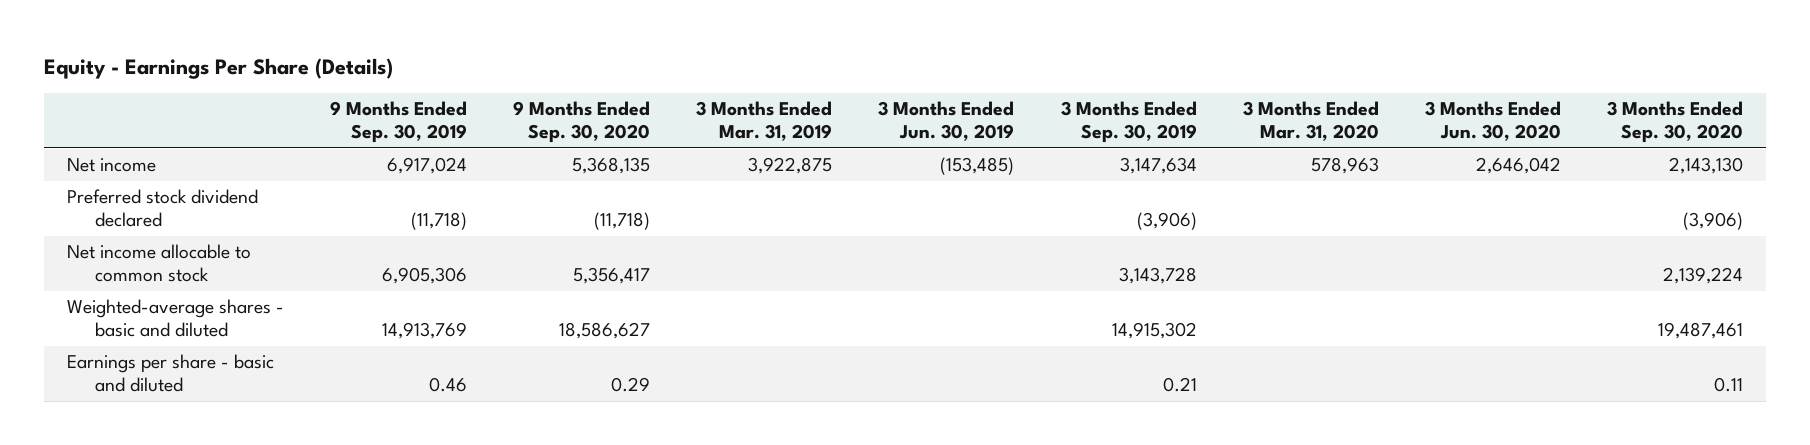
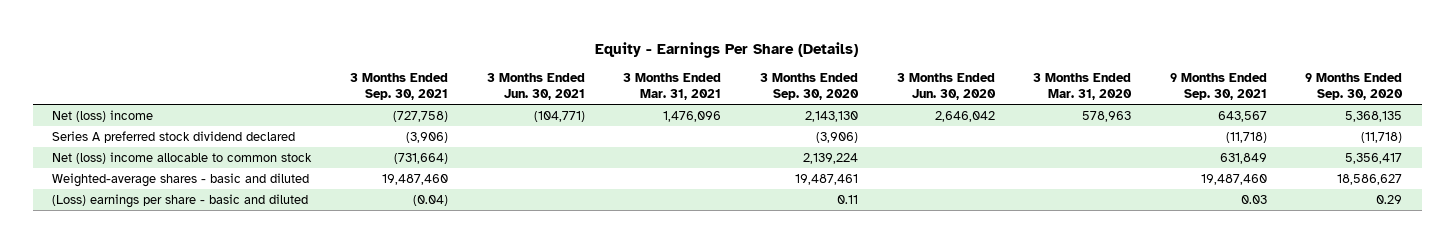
[330,101,468,144] 9 Months Ended Sep. 30, 2019 -> none
[696,101,833,142] 3 Months Ended Mar. 31, 2019 -> none
[878,101,1015,142] 3 Months Ended Jun. 30, 2019 -> none
[1060,101,1197,144] 3 Months Ended Sep. 30, 2019 -> none
none -> [350,72,449,101] 3 Months Ended Sep. 30, 2021
none -> [486,72,585,101] 3 Months Ended Jun. 30, 2021
none -> [623,72,722,101] 3 Months Ended Mar. 31, 2021
none -> [1169,72,1267,101] 9 Months Ended Sep. 30, 2021
[66,158,156,173] Net income -> [52,109,154,122] Net (loss) income
[66,189,258,228] Preferred stock dividend declared -> [52,130,296,143] Series A preferred stock dividend declared
[66,244,251,283] Net income allocable to common stock -> [52,151,313,164] Net (loss) income allocable to common stock
[66,354,274,393] Earnings per share - basic and diluted -> [52,193,309,208] (Loss) earnings per share - basic and diluted

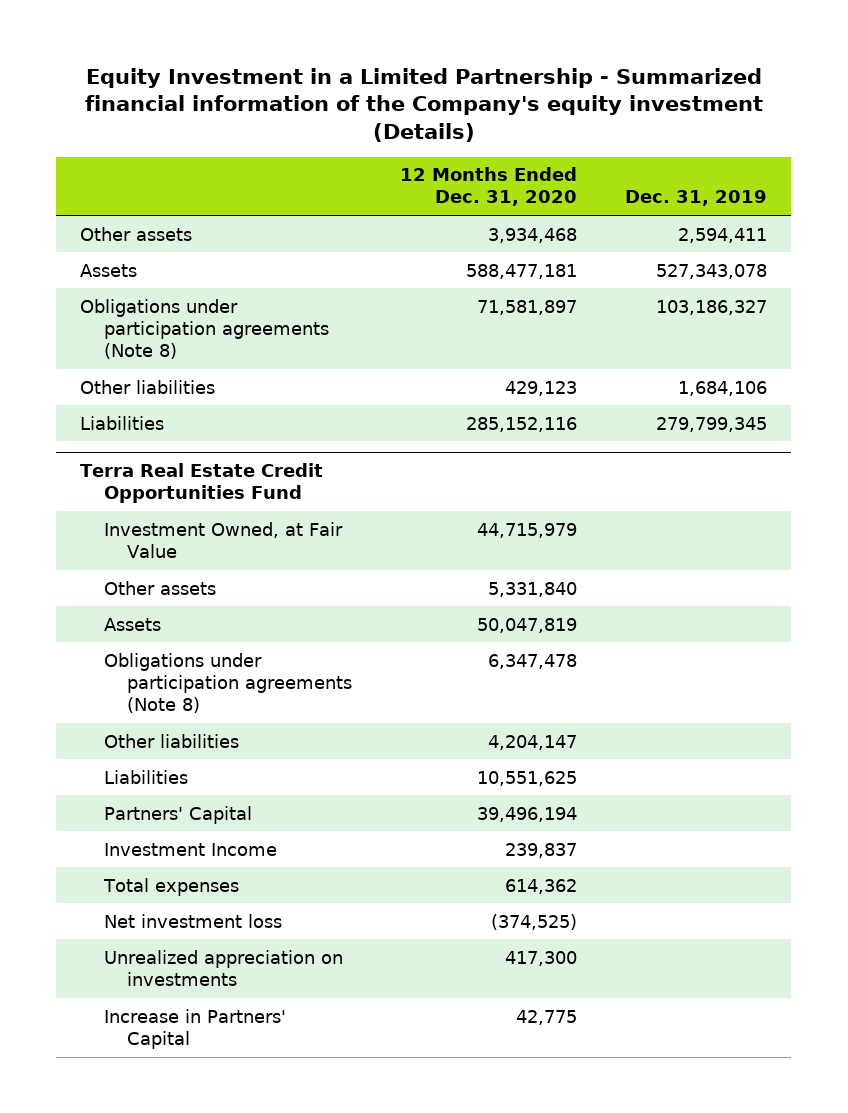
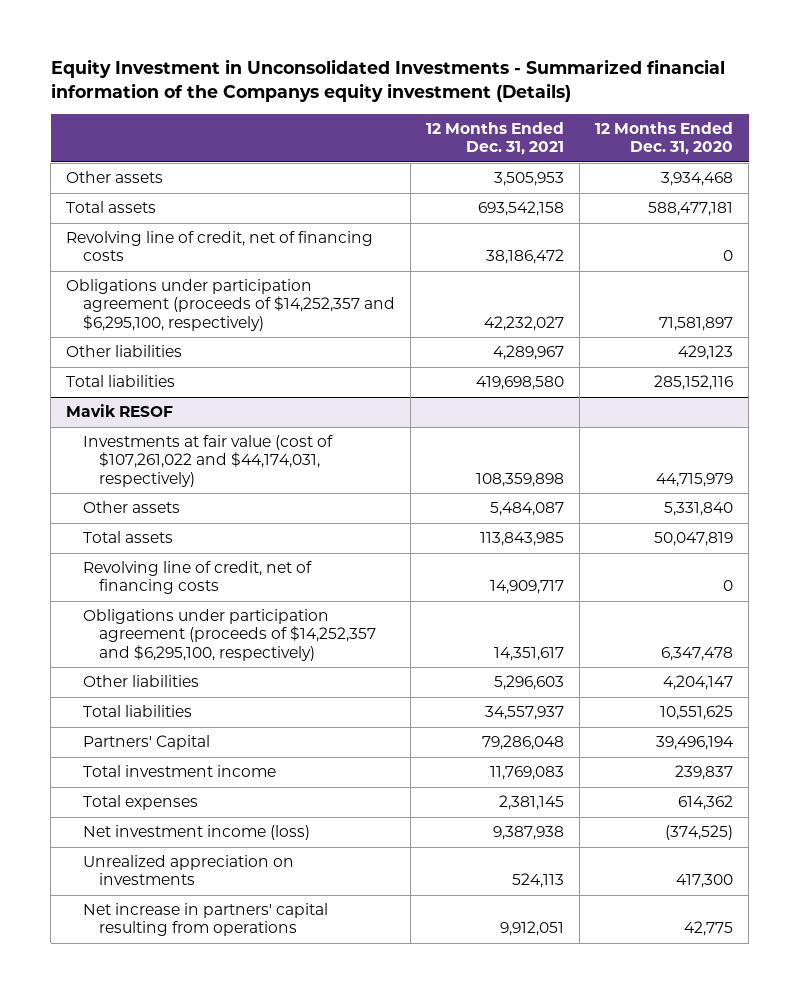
[84,67,763,142] Equity Investment in a Limited Partnership - Summarized financial information of the Company's equity investment (Details) -> [50,59,725,103] Equity Investment in Unconsolidated Investments - Summarized financial information of the Companys equity investment (Details)
[625,190,768,207] Dec. 31, 2019 -> none
none -> [425,121,564,156] 12 Months Ended Dec. 31, 2021
[80,263,138,277] Assets -> [66,201,157,214] Total assets
none -> [66,231,374,262] Revolving line of credit, net of financing costs
[80,298,329,360] Obligations under participation agreements (Note 8) -> [66,279,395,331] Obligations under participation agreement (proceeds of $14,252,357 and $6,295,100, respectively)
[80,462,324,504] Terra Real Estate Credit Opportunities Fund -> none
[80,415,165,430] Liabilities -> [66,375,176,388] Total liabilities
none -> [66,404,174,418] Mavik RESOF
[103,521,343,558] Investment Owned, at Fair Value -> [82,435,333,487] Investments at fair value (cost of $107,261,022 and $44,174,031, respectively)
[103,617,161,631] Assets -> [82,531,173,544] Total assets
none -> [82,561,312,595] Revolving line of credit, net of financing costs
[103,652,353,714] Obligations under participation agreements (Note 8) -> [82,609,376,661] Obligations under participation agreement (proceeds of $14,252,357 and $6,295,100, respectively)
[103,769,188,784] Liabilities -> [82,705,192,718] Total liabilities
[103,842,277,856] Investment Income -> [82,765,276,778] Total investment income
[103,913,282,928] Net investment loss -> [82,825,310,841] Net investment income (loss)
[103,1008,286,1049] Increase in Partners' Capital -> [82,903,328,937] Net increase in partners' capital resulting from operations

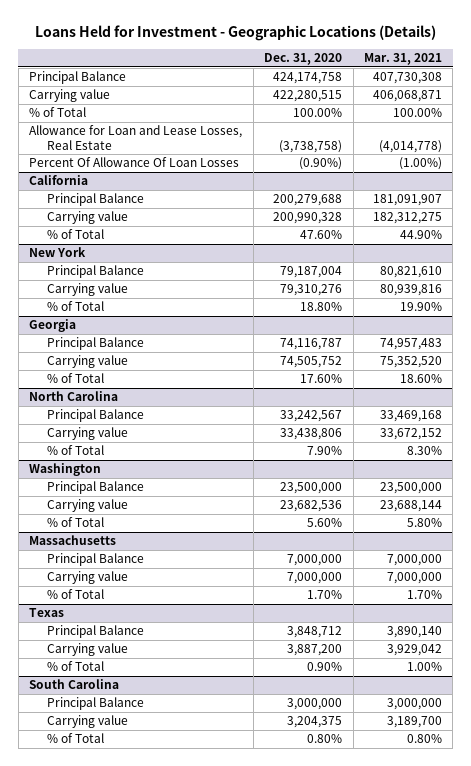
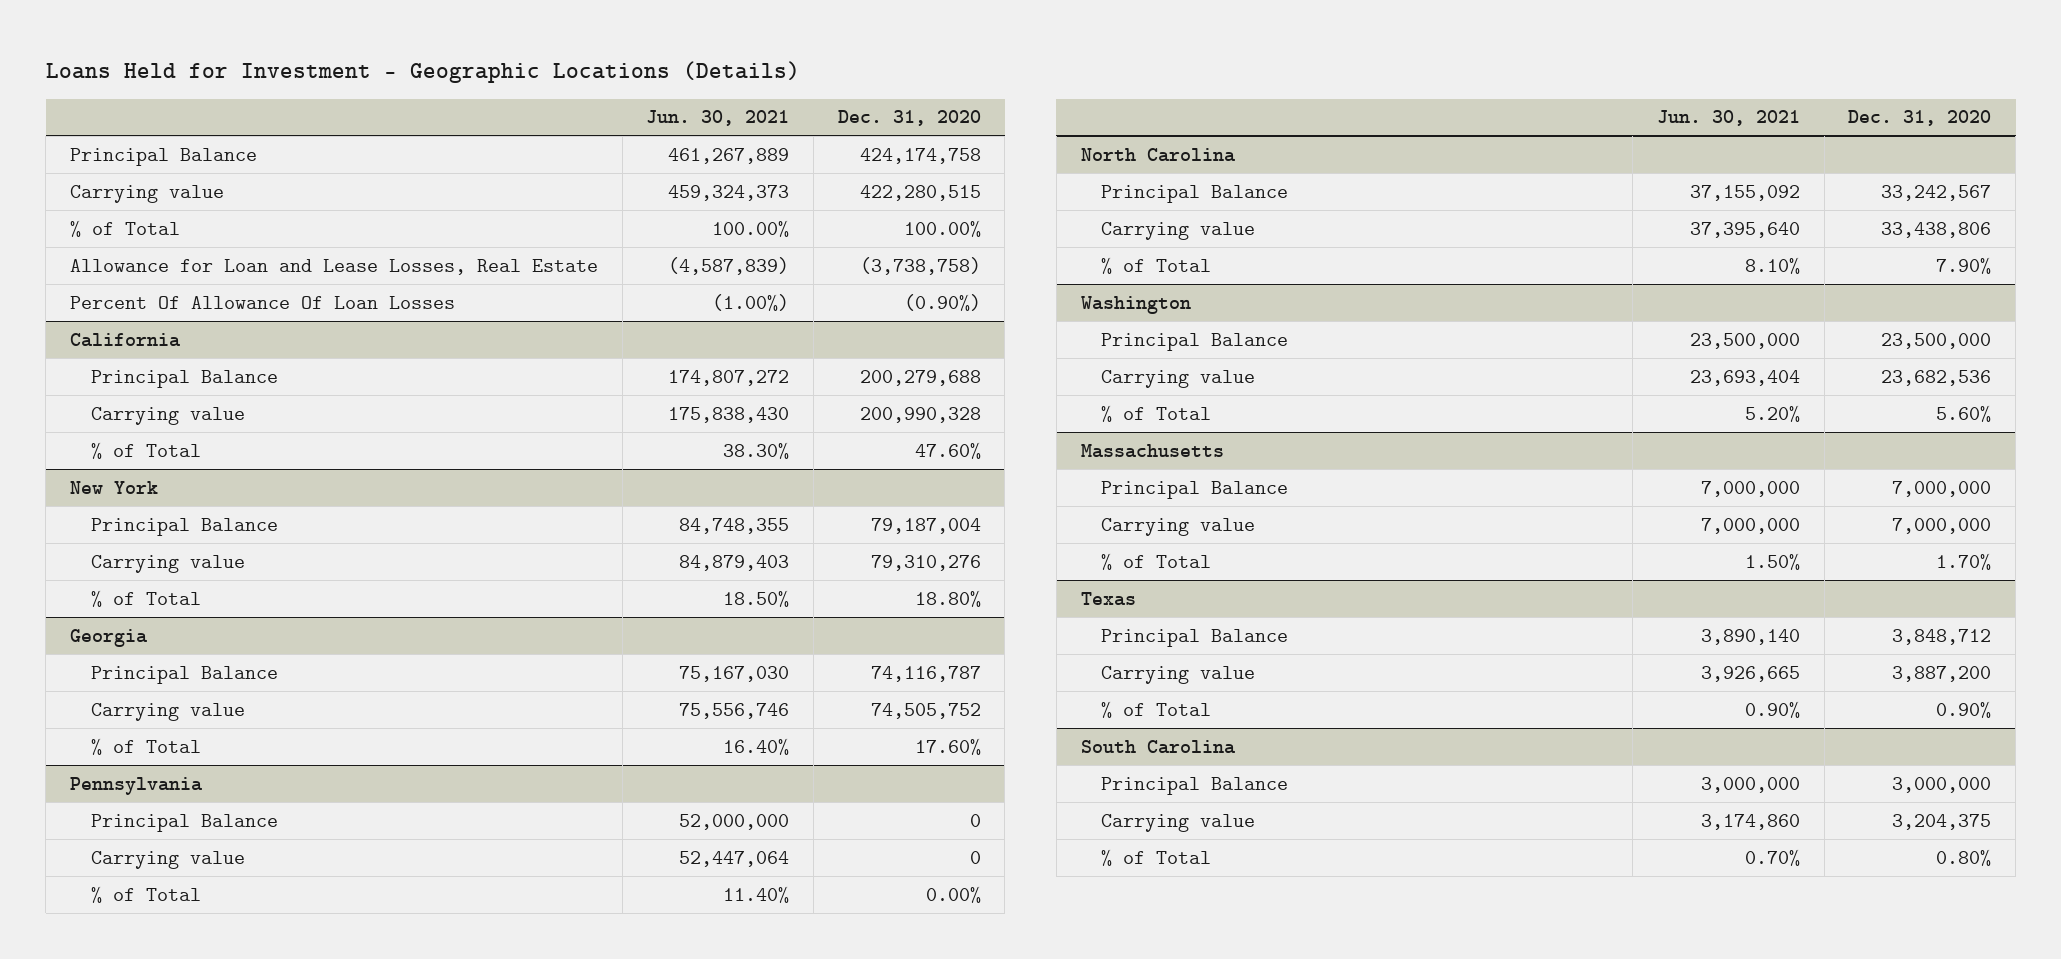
[364,53,443,66] Mar. 31, 2021 -> none
none -> [646,110,790,127] Jun. 30, 2021
none -> [70,776,203,795] Pennsylvania
none -> [90,813,278,832] Principal Balance
none -> [90,850,245,869] Carrying value
none -> [90,885,201,903] % of Total

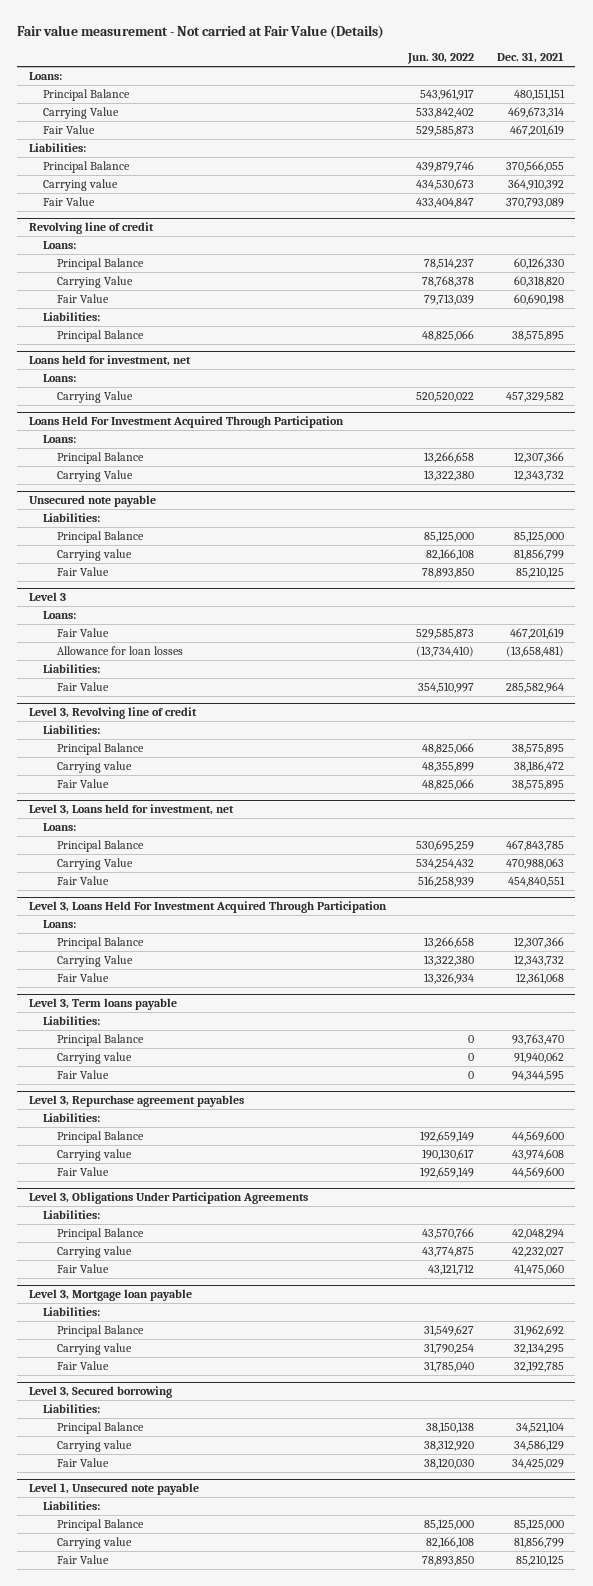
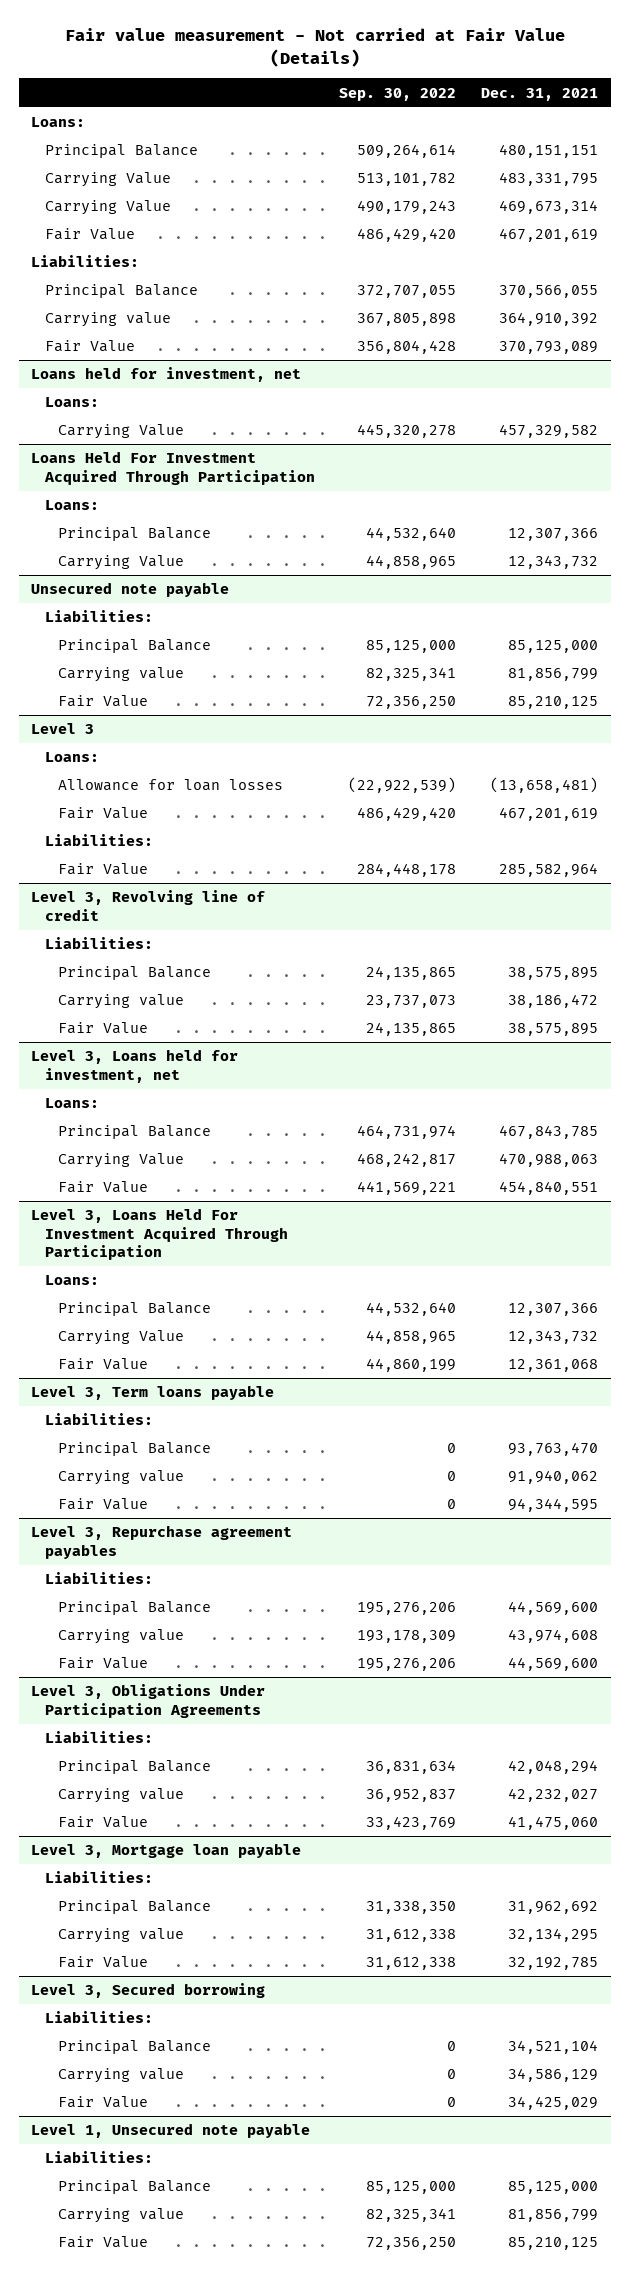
[407,53,475,65] Jun. 30, 2022 -> none
none -> [339,87,457,101] Sep. 30, 2022
none -> [44,172,171,188] Carrying Value
[28,222,154,235] Revolving line of credit -> none
[42,240,76,249] Loans: -> none
[56,257,144,270] Principal Balance -> none
[56,275,133,288] Carrying Value -> none
[56,293,109,303] Fair Value -> none
[42,311,100,321] Liabilities: -> none
[56,329,144,342] Principal Balance -> none
[56,627,109,637] Fair Value -> [57,807,148,820] Fair Value

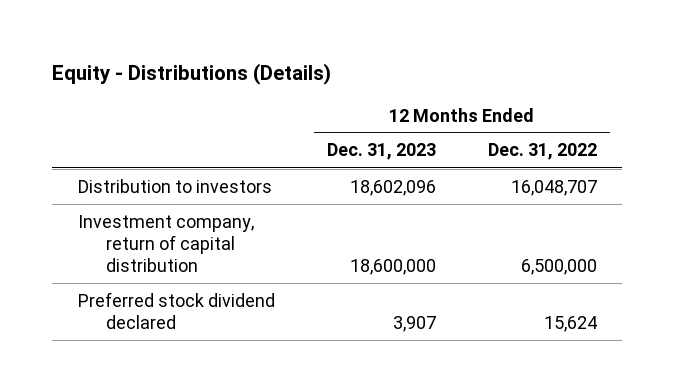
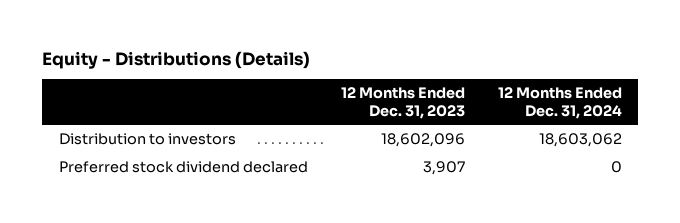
[487,143,597,161] Dec. 31, 2022 -> none
none -> [497,87,622,119] 12 Months Ended Dec. 31, 2024
[77,214,254,272] Investment company, return of capital distribution -> none

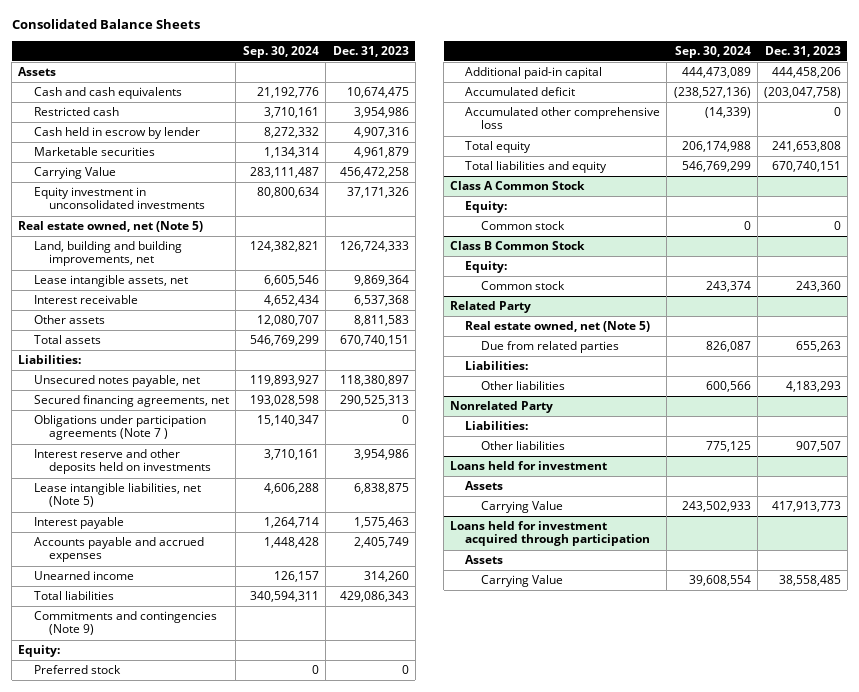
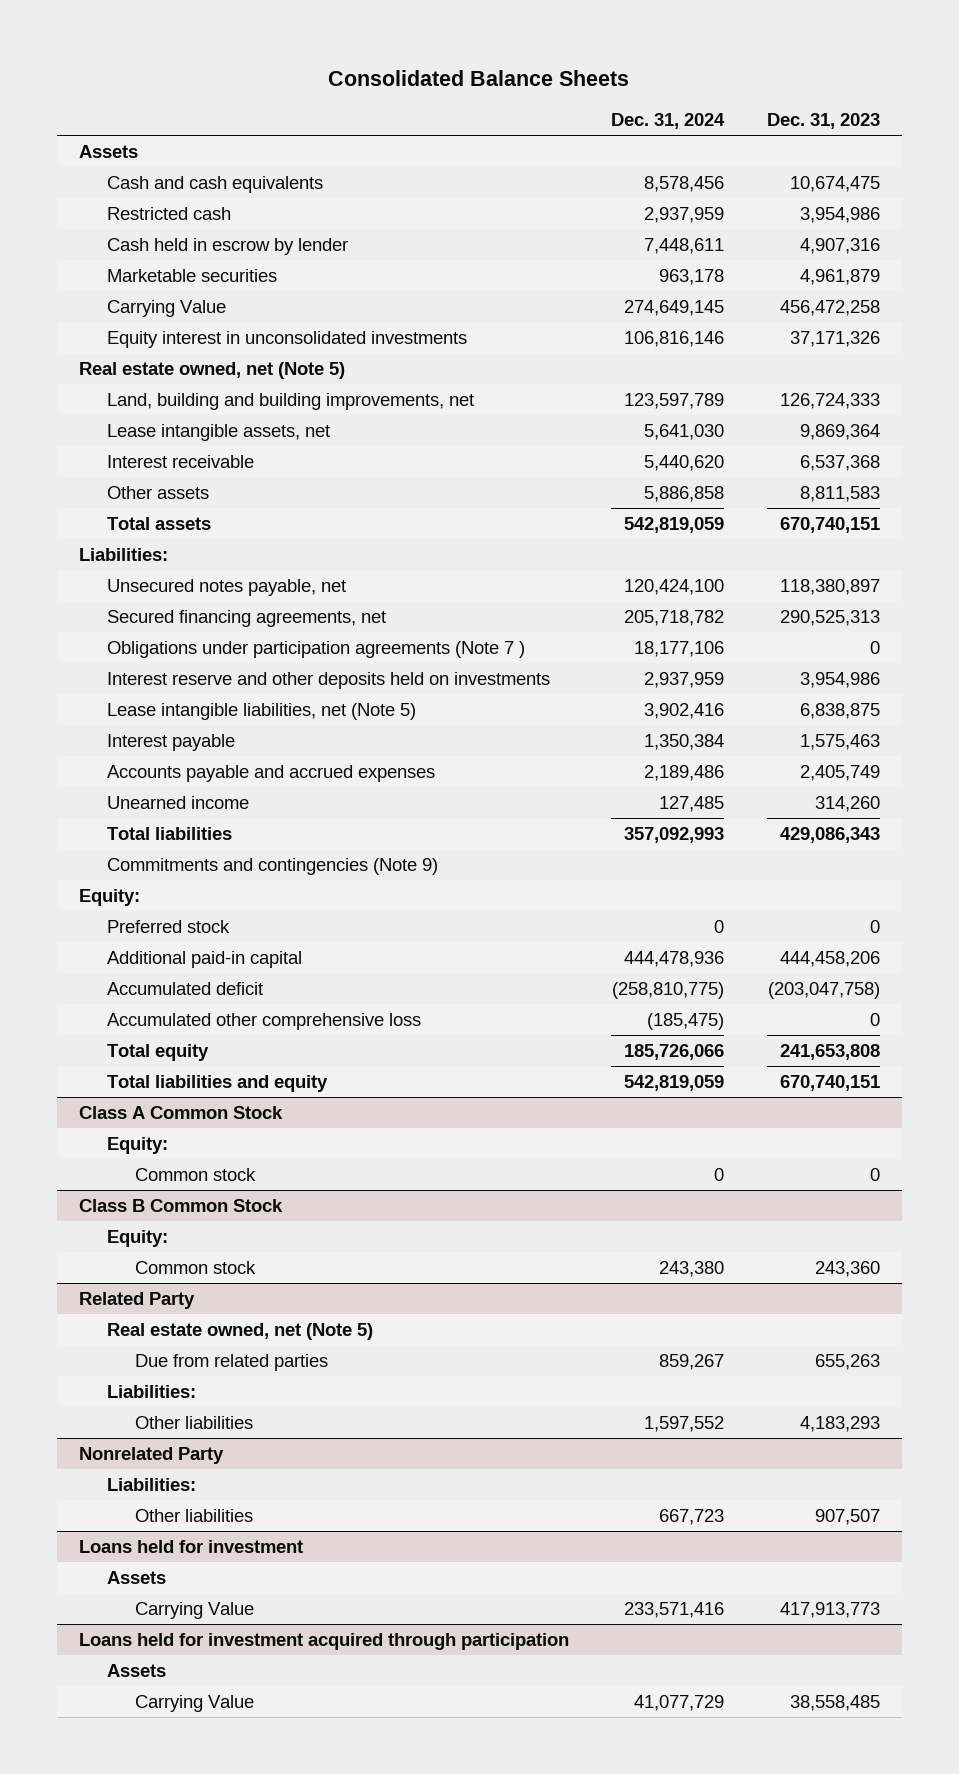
[242,45,319,58] Sep. 30, 2024 -> none
none -> [611,113,726,130] Dec. 31, 2024
[33,187,205,210] Equity investment in unconsolidated investments -> [106,330,467,348] Equity interest in unconsolidated investments

